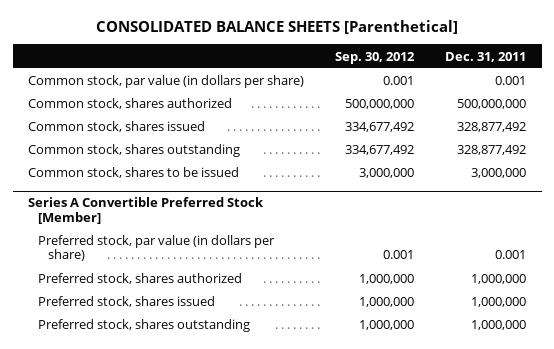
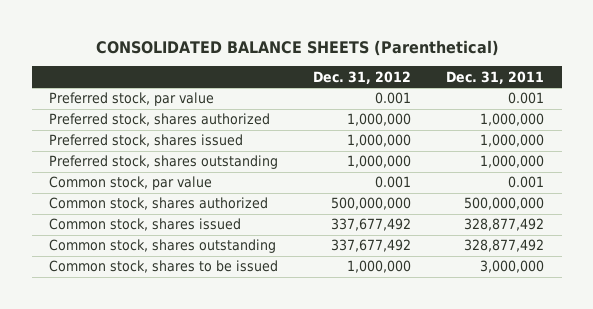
[96,20,459,35] CONSOLIDATED BALANCE SHEETS [Parenthetical] -> [95,39,499,56] CONSOLIDATED BALANCE SHEETS (Parenthetical)
[335,51,416,64] Sep. 30, 2012 -> none
none -> [313,70,412,84] Dec. 31, 2012
none -> [49,92,215,107] Preferred stock, par value
none -> [49,113,271,127] Preferred stock, shares authorized
none -> [49,134,244,148] Preferred stock, shares issued
none -> [49,155,279,170] Preferred stock, shares outstanding
[28,75,305,89] Common stock, par value (in dollars per share) -> [49,176,213,191] Common stock, par value
[28,197,265,224] Series A Convertible Preferred Stock [Member] -> none
[38,235,276,262] Preferred stock, par value (in dollars per share) -> none
[38,273,243,285] Preferred stock, shares authorized -> none
[38,296,216,308] Preferred stock, shares issued -> none
[38,319,251,333] Preferred stock, shares outstanding -> none

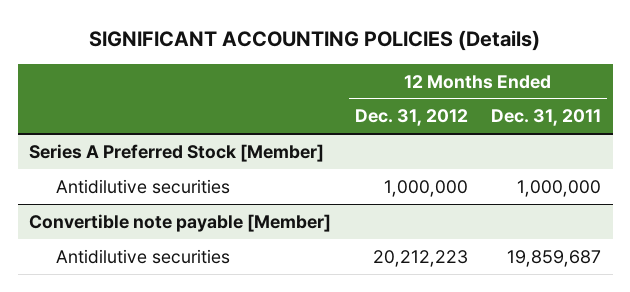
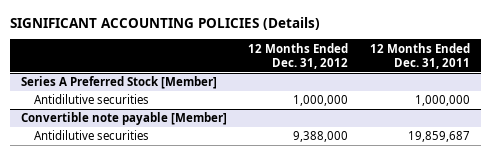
[372,249,468,267] 20,212,223 -> [293,131,349,143] 9,388,000

